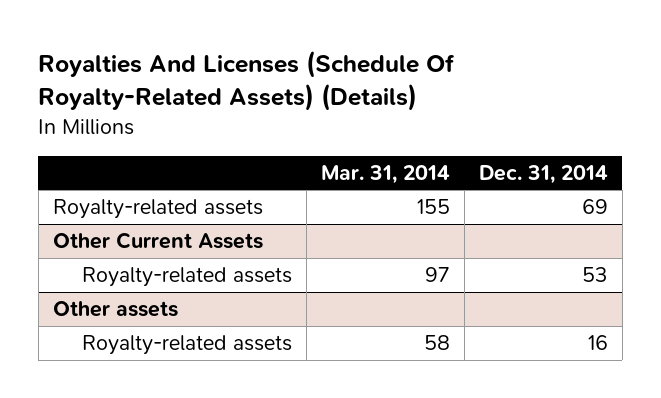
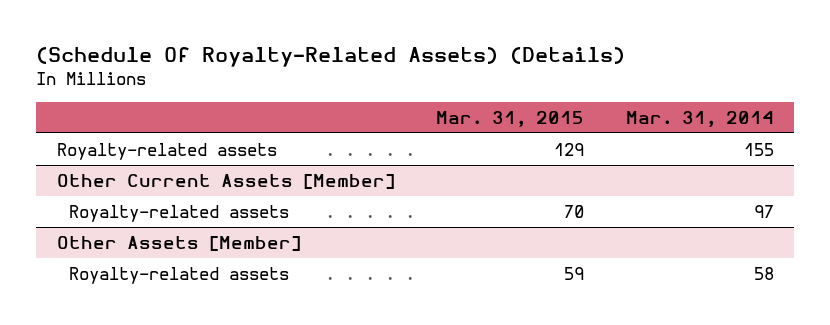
[38,49,456,112] Royalties And Licenses (Schedule Of Royalty-Related Assets) (Details) -> [35,46,625,67] (Schedule Of Royalty-Related Assets) (Details)
[478,164,608,184] Dec. 31, 2014 -> none
none -> [436,110,585,127] Mar. 31, 2015
[52,232,263,250] Other Current Assets -> [56,174,395,190] Other Current Assets [Member]
[52,301,178,318] Other assets -> [56,236,301,252] Other Assets [Member]

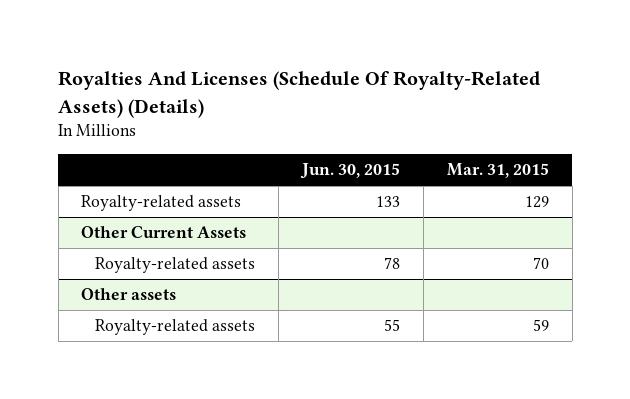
[35,46,625,67] (Schedule Of Royalty-Related Assets) (Details) -> [58,71,541,118] Royalties And Licenses (Schedule Of Royalty-Related Assets) (Details)
[625,110,774,127] Mar. 31, 2014 -> none
none -> [300,163,401,180] Jun. 30, 2015
[56,174,395,190] Other Current Assets [Member] -> [81,226,247,239] Other Current Assets
[56,236,301,252] Other Assets [Member] -> [81,288,177,301] Other assets

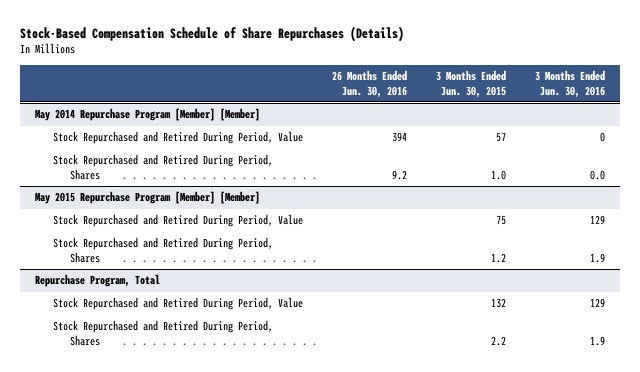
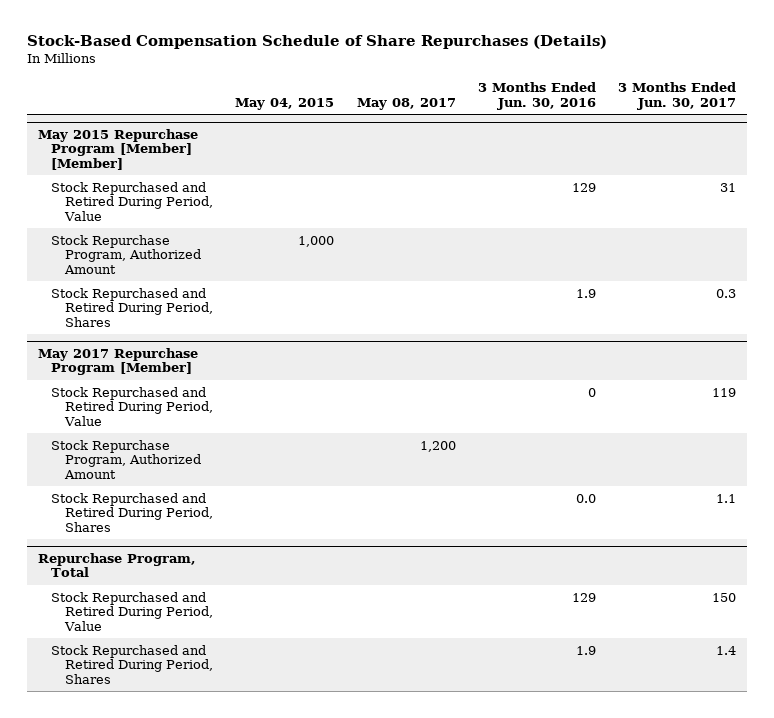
[331,70,407,98] 26 Months Ended Jun. 30, 2016 -> none
[435,70,506,98] 3 Months Ended Jun. 30, 2015 -> none
none -> [235,97,335,110] May 04, 2015
none -> [356,97,456,110] May 08, 2017
none -> [618,82,737,110] 3 Months Ended Jun. 30, 2017
[34,108,260,122] May 2014 Repurchase Program [Member] [Member] -> none
[52,131,303,145] Stock Repurchased and Retired During Period, Value -> none
[52,154,273,180] Stock Repurchased and Retired During Period, Shares -> none
none -> [51,234,202,274] Stock Repurchase Program, Authorized Amount
none -> [37,347,198,376] May 2017 Repurchase Program [Member]
none -> [51,386,214,426] Stock Repurchased and Retired During Period, Value
none -> [51,439,202,479] Stock Repurchase Program, Authorized Amount
none -> [51,492,214,532] Stock Repurchased and Retired During Period, Shares

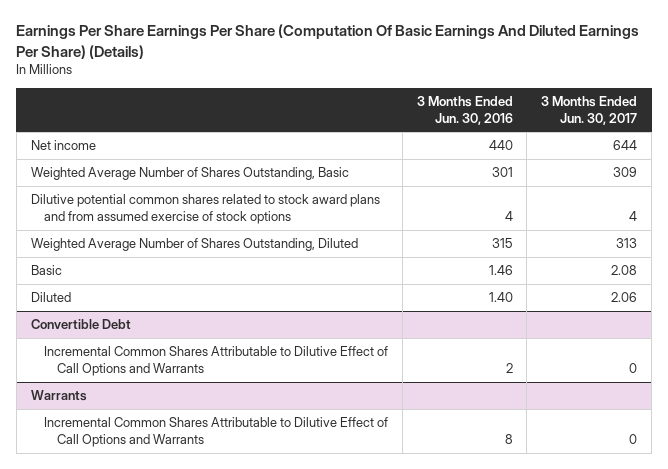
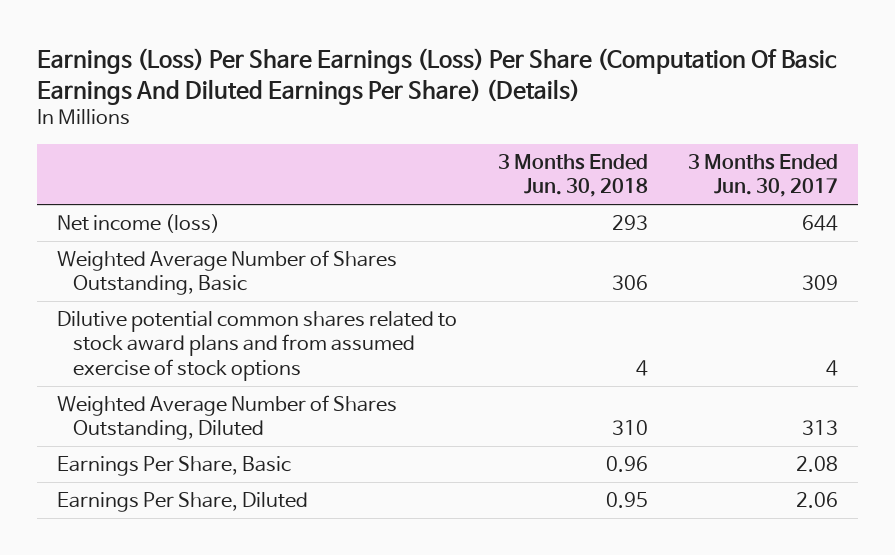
[16,24,640,59] Earnings Per Share Earnings Per Share (Computation Of Basic Earnings And Diluted Earnings Per Share) (Details) -> [36,48,837,105] Earnings (Loss) Per Share Earnings (Loss) Per Share (Computation Of Basic Earnings And Diluted Earnings Per Share) (Details)
[416,95,513,125] 3 Months Ended Jun. 30, 2016 -> none
none -> [497,153,648,198] 3 Months Ended Jun. 30, 2018
[30,140,96,151] Net income -> [56,214,220,234] Net income (loss)
[30,319,131,330] Convertible Debt -> none
[43,346,388,377] Incremental Common Shares Attributable to Dilutive Effect of Call Options and Warrants -> none
[30,390,87,402] Warrants -> none
[43,417,388,448] Incremental Common Shares Attributable to Dilutive Effect of Call Options and Warrants -> none
[30,265,62,276] Basic -> [56,456,291,477] Earnings Per Share, Basic
[30,292,71,303] Diluted -> [56,492,308,513] Earnings Per Share, Diluted

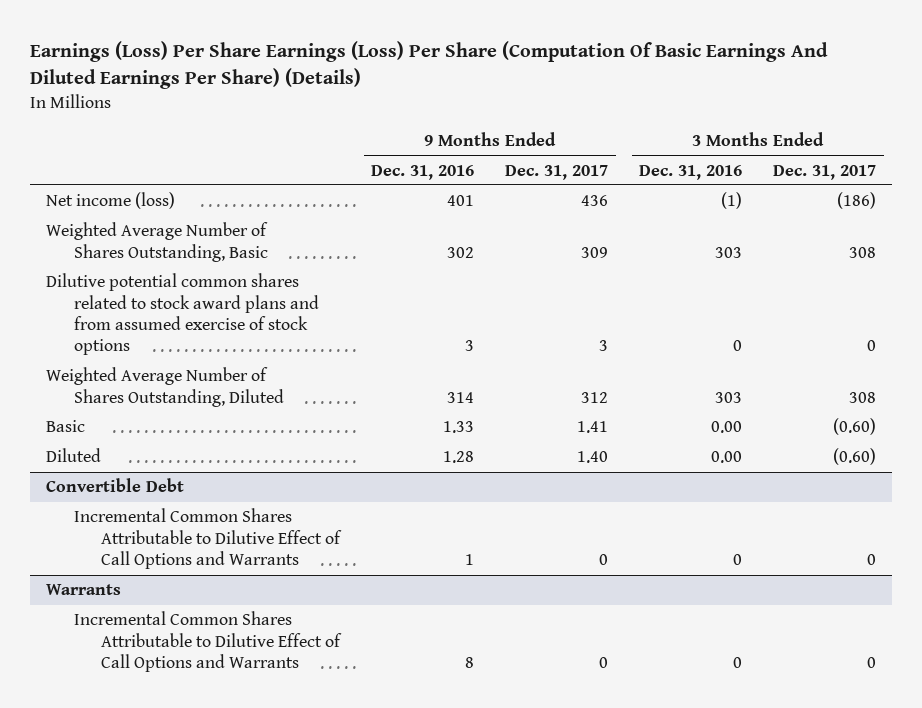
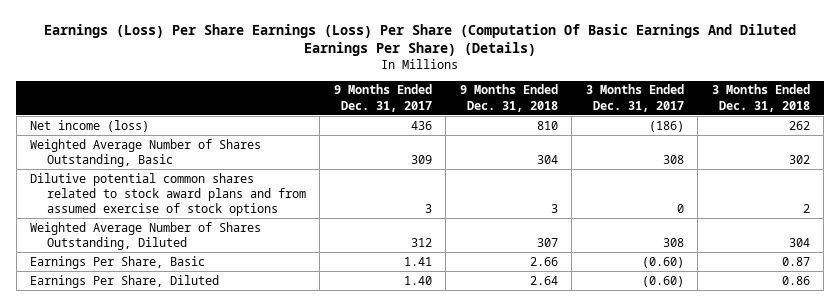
[371,164,475,180] Dec. 31, 2016 -> none
[639,164,743,180] Dec. 31, 2016 -> none
none -> [459,84,558,112] 9 Months Ended Dec. 31, 2018
none -> [711,84,810,112] 3 Months Ended Dec. 31, 2018
[45,478,184,493] Convertible Debt -> none
[73,508,343,570] Incremental Common Shares Attributable to Dilutive Effect of Call Options and Warrants -> none
[45,584,121,596] Warrants -> none
[73,611,343,673] Incremental Common Shares Attributable to Dilutive Effect of Call Options and Warrants -> none
[45,420,85,433] Basic -> [30,255,206,269] Earnings Per Share, Basic
[45,448,101,463] Diluted -> [30,274,220,288] Earnings Per Share, Diluted

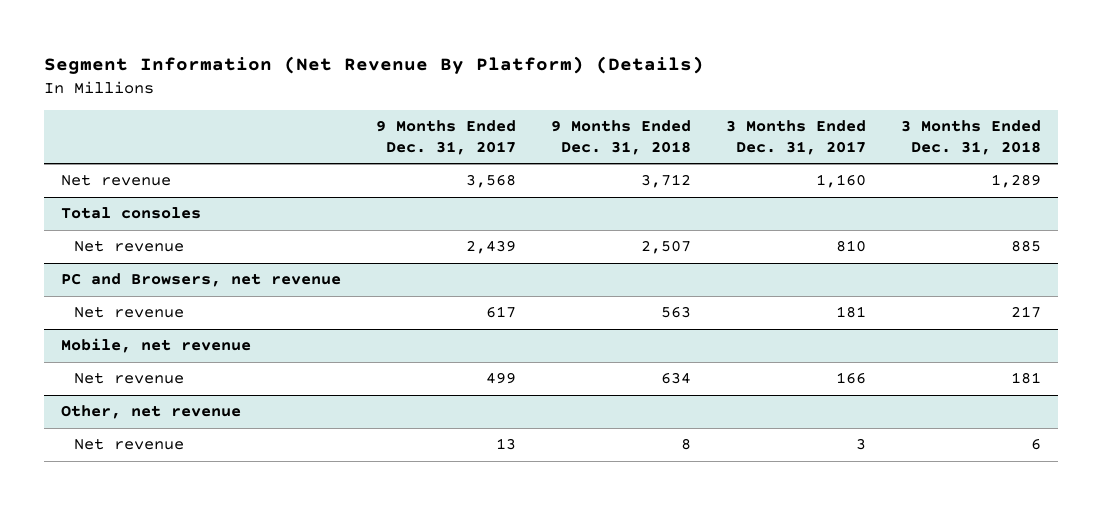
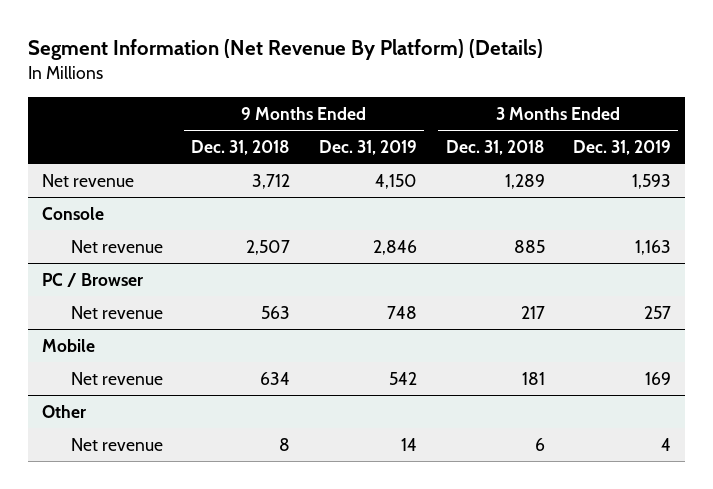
[375,120,516,155] 9 Months Ended Dec. 31, 2017 -> none
[725,120,866,155] 3 Months Ended Dec. 31, 2017 -> none
none -> [318,139,417,155] Dec. 31, 2019
none -> [573,139,672,155] Dec. 31, 2019
[60,207,201,220] Total consoles -> [42,206,105,220] Console
[60,273,341,288] PC and Browsers, net revenue -> [42,272,144,287] PC / Browser
[60,338,251,354] Mobile, net revenue -> [42,338,96,352] Mobile
[60,405,241,420] Other, net revenue -> [42,404,87,418] Other

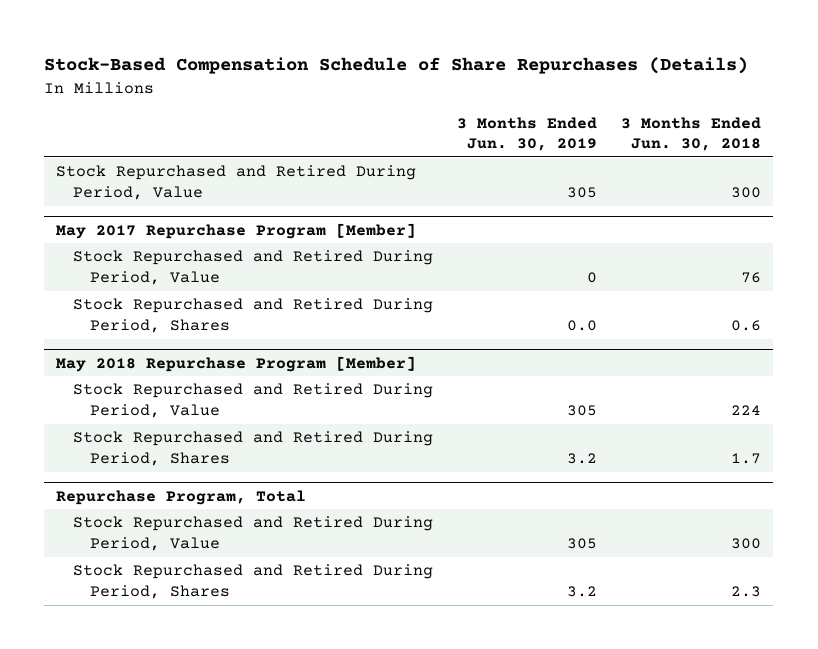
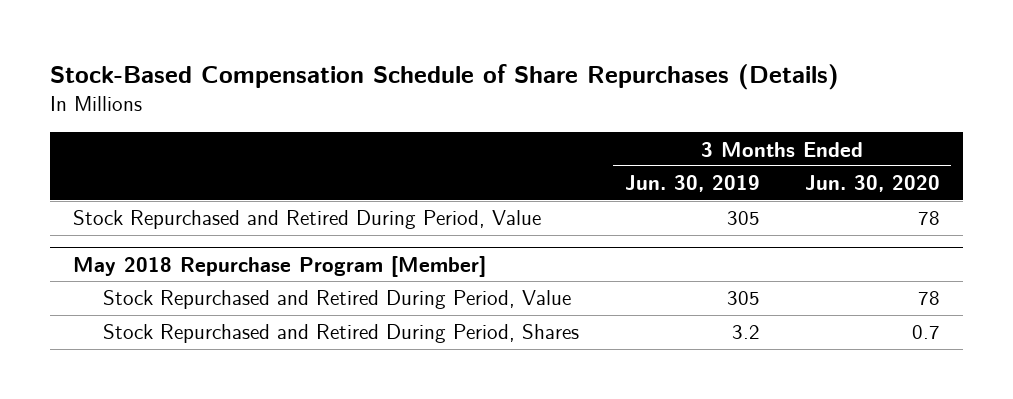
[621,116,762,152] 3 Months Ended Jun. 30, 2018 -> none
none -> [805,175,941,193] Jun. 30, 2020
[56,222,417,239] May 2017 Repurchase Program [Member] -> none
[73,250,434,286] Stock Repurchased and Retired During Period, Value -> none
[73,298,434,334] Stock Repurchased and Retired During Period, Shares -> none
[56,489,307,505] Repurchase Program, Total -> none
[73,516,434,552] Stock Repurchased and Retired During Period, Value -> none
[73,564,434,600] Stock Repurchased and Retired During Period, Shares -> none

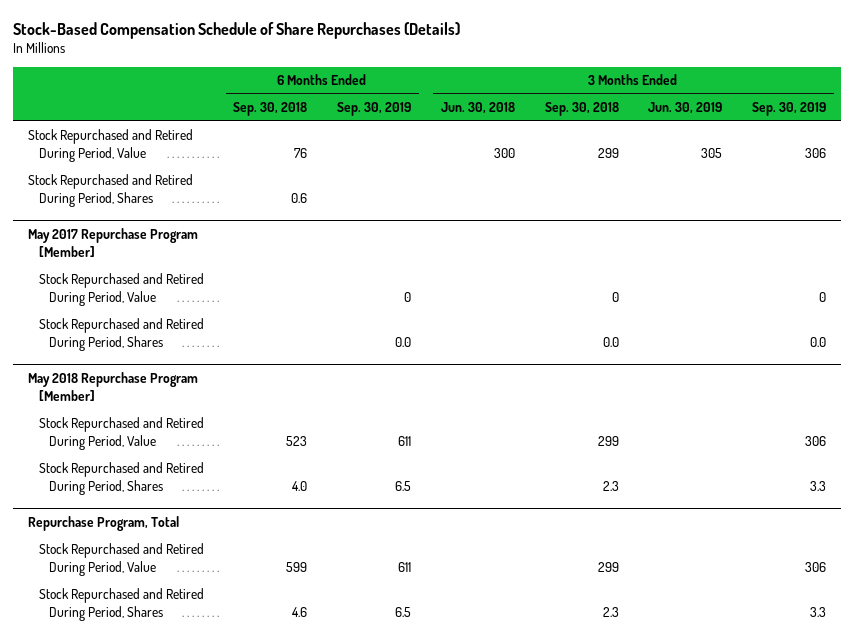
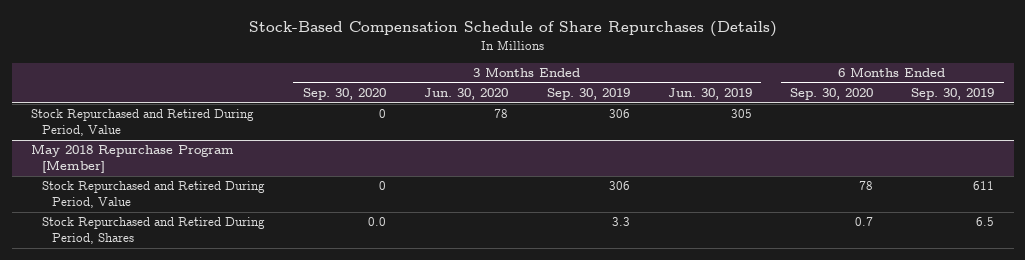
[233,102,308,117] Sep. 30, 2018 -> none
[440,102,515,115] Jun. 30, 2018 -> none
[544,102,619,117] Sep. 30, 2018 -> none
none -> [302,88,386,101] Sep. 30, 2020
none -> [424,88,509,101] Jun. 30, 2020
none -> [790,88,874,101] Sep. 30, 2020
[28,174,194,208] Stock Repurchased and Retired During Period, Shares -> none
[28,228,199,258] May 2017 Repurchase Program [Member] -> none
[38,273,204,307] Stock Repurchased and Retired During Period, Value -> none
[38,318,204,352] Stock Repurchased and Retired During Period, Shares -> none
[28,516,180,532] Repurchase Program, Total -> none
[38,543,204,577] Stock Repurchased and Retired During Period, Value -> none
[38,588,204,622] Stock Repurchased and Retired During Period, Shares -> none

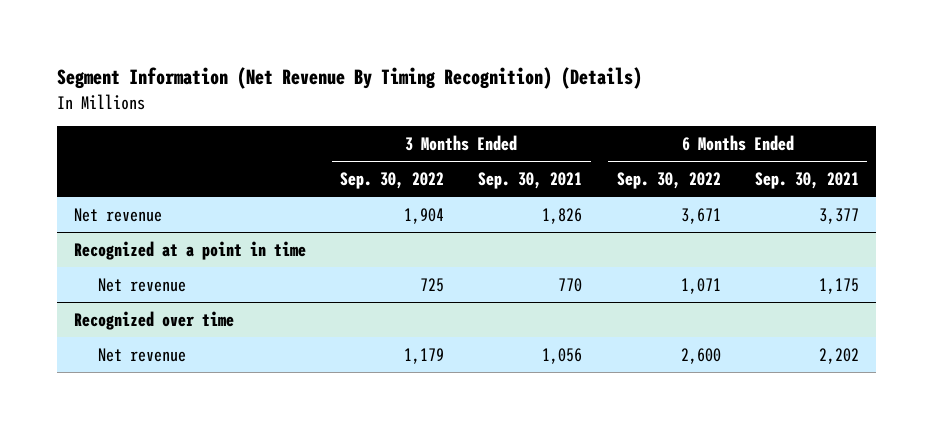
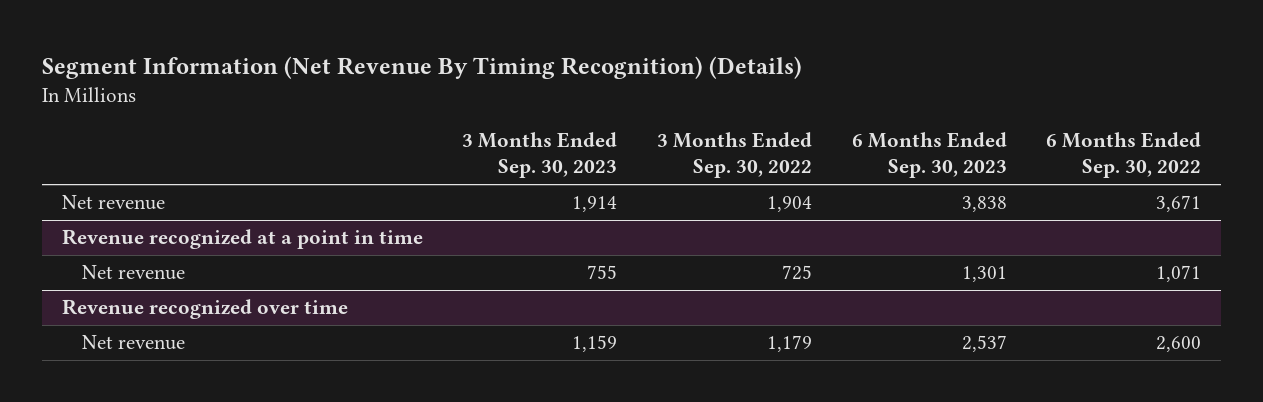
[478,171,583,189] Sep. 30, 2021 -> none
[754,171,859,189] Sep. 30, 2021 -> none
none -> [462,132,618,179] 3 Months Ended Sep. 30, 2023
none -> [851,132,1007,179] 6 Months Ended Sep. 30, 2023
[73,240,306,260] Recognized at a point in time -> [61,229,423,250] Revenue recognized at a point in time
[73,310,234,330] Recognized over time -> [61,299,348,320] Revenue recognized over time

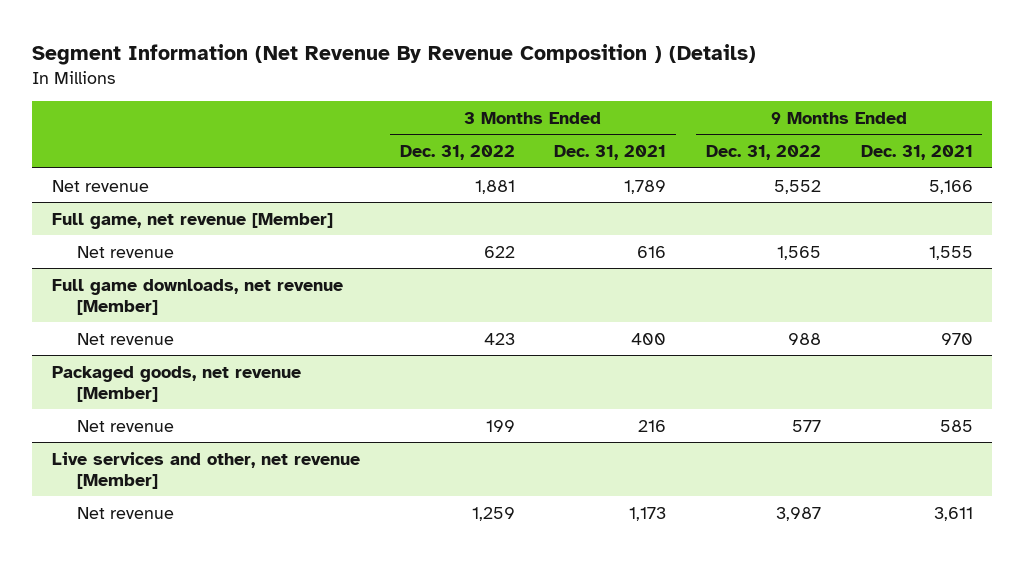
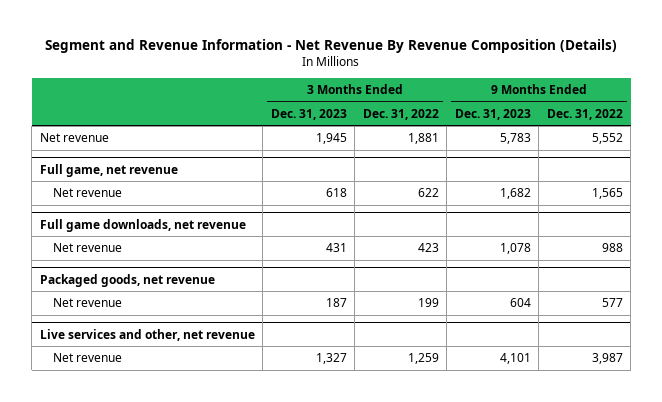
[32,43,757,65] Segment Information (Net Revenue By Revenue Composition ) (Details) -> [45,38,618,53] Segment and Revenue Information - Net Revenue By Revenue Composition (Details)
[554,145,667,161] Dec. 31, 2021 -> none
[860,145,973,161] Dec. 31, 2021 -> none
none -> [270,108,347,120] Dec. 31, 2023
none -> [454,108,531,120] Dec. 31, 2023
[52,212,334,229] Full game, net revenue [Member] -> [39,163,178,177] Full game, net revenue
[52,278,344,315] Full game downloads, net revenue [Member] -> [39,218,246,232] Full game downloads, net revenue
[52,365,302,402] Packaged goods, net revenue [Member] -> [39,273,215,287] Packaged goods, net revenue
[52,451,361,489] Live services and other, net revenue [Member] -> [39,328,255,341] Live services and other, net revenue

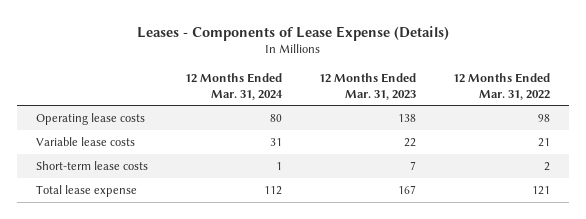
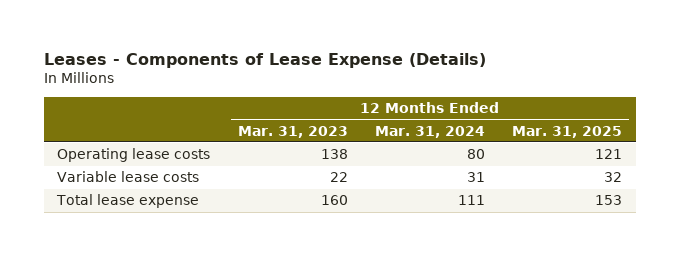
[453,72,551,100] 12 Months Ended Mar. 31, 2022 -> none
none -> [512,125,623,138] Mar. 31, 2025
[35,160,148,170] Short-term lease costs -> none
[264,185,283,195] 112 -> [458,195,486,206] 111
[398,184,417,194] 167 -> [320,195,348,206] 160

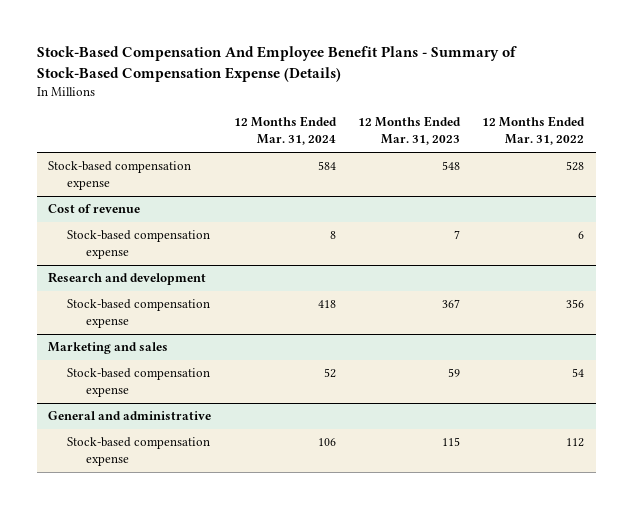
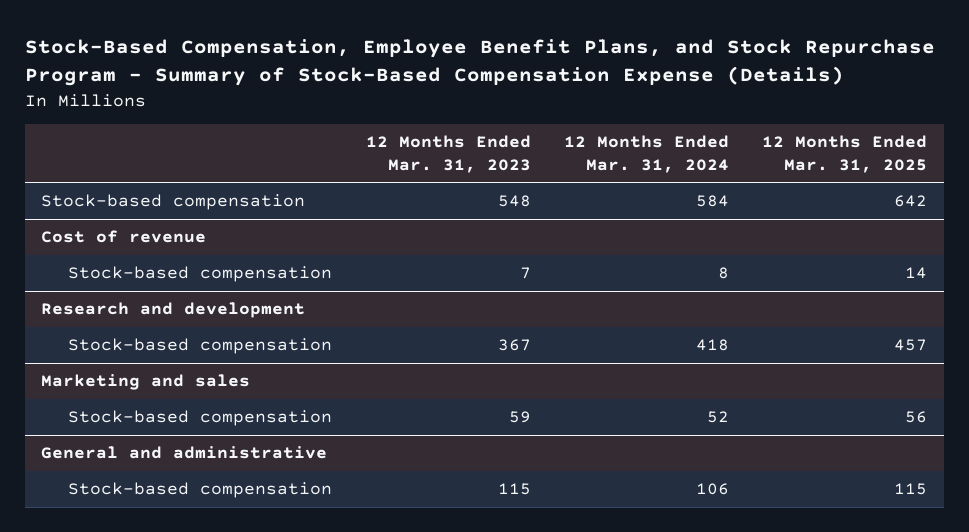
[36,46,517,82] Stock-Based Compensation And Employee Benefit Plans - Summary of Stock-Based Compensation Expense (Details) -> [24,39,935,87] Stock-Based Compensation, Employee Benefit Plans, and Stock Repurchase Program - Summary of Stock-Based Compensation Expense (Details)
[482,116,586,146] 12 Months Ended Mar. 31, 2022 -> none
none -> [762,135,928,173] 12 Months Ended Mar. 31, 2025
[48,161,192,191] Stock-based compensation expense -> [41,194,306,211] Stock-based compensation
[67,230,211,260] Stock-based compensation expense -> [68,266,333,283] Stock-based compensation
[67,299,211,329] Stock-based compensation expense -> [68,338,333,355] Stock-based compensation
[67,368,211,398] Stock-based compensation expense -> [68,410,333,427] Stock-based compensation
[67,437,211,467] Stock-based compensation expense -> [68,482,333,499] Stock-based compensation

